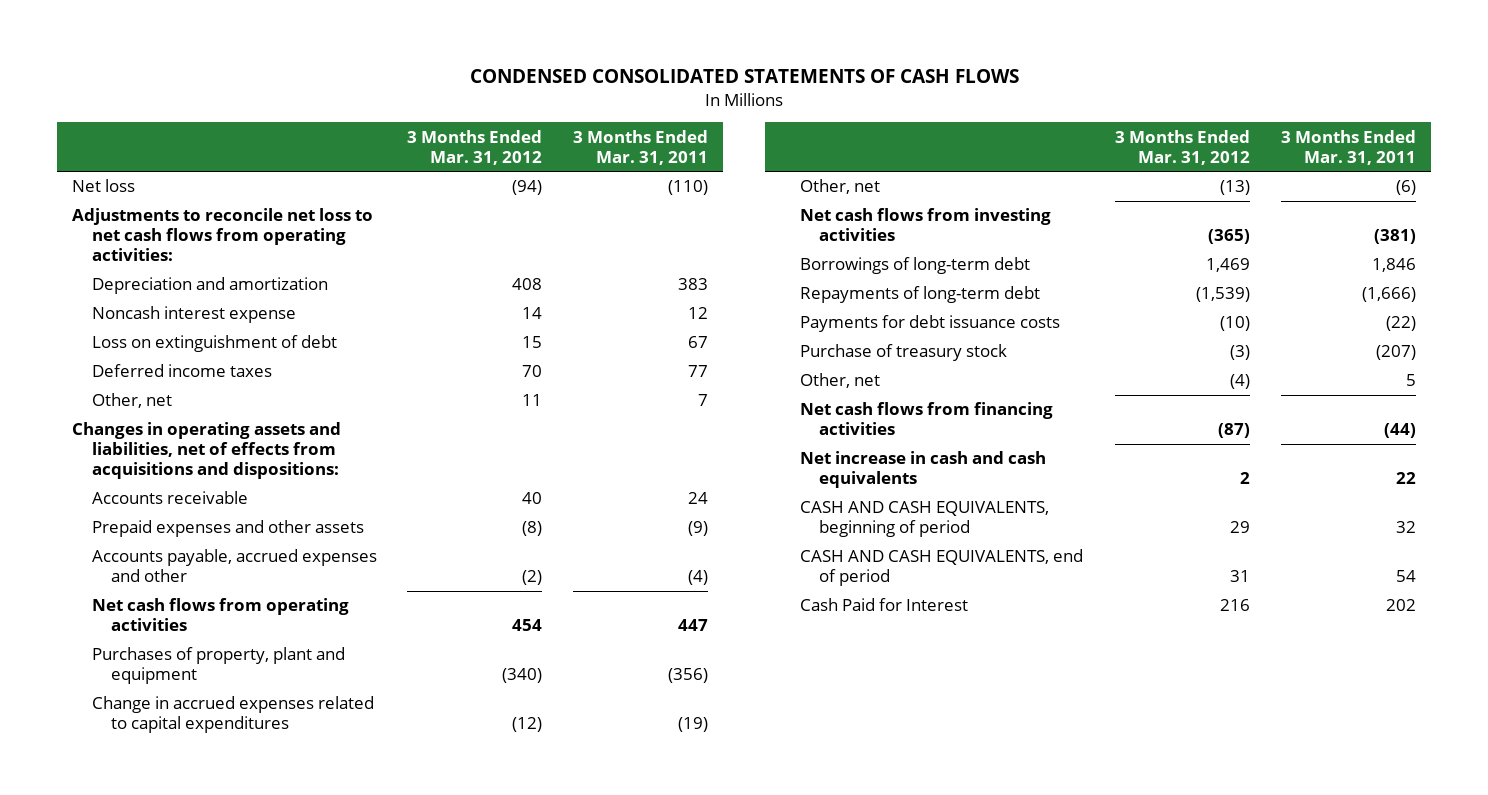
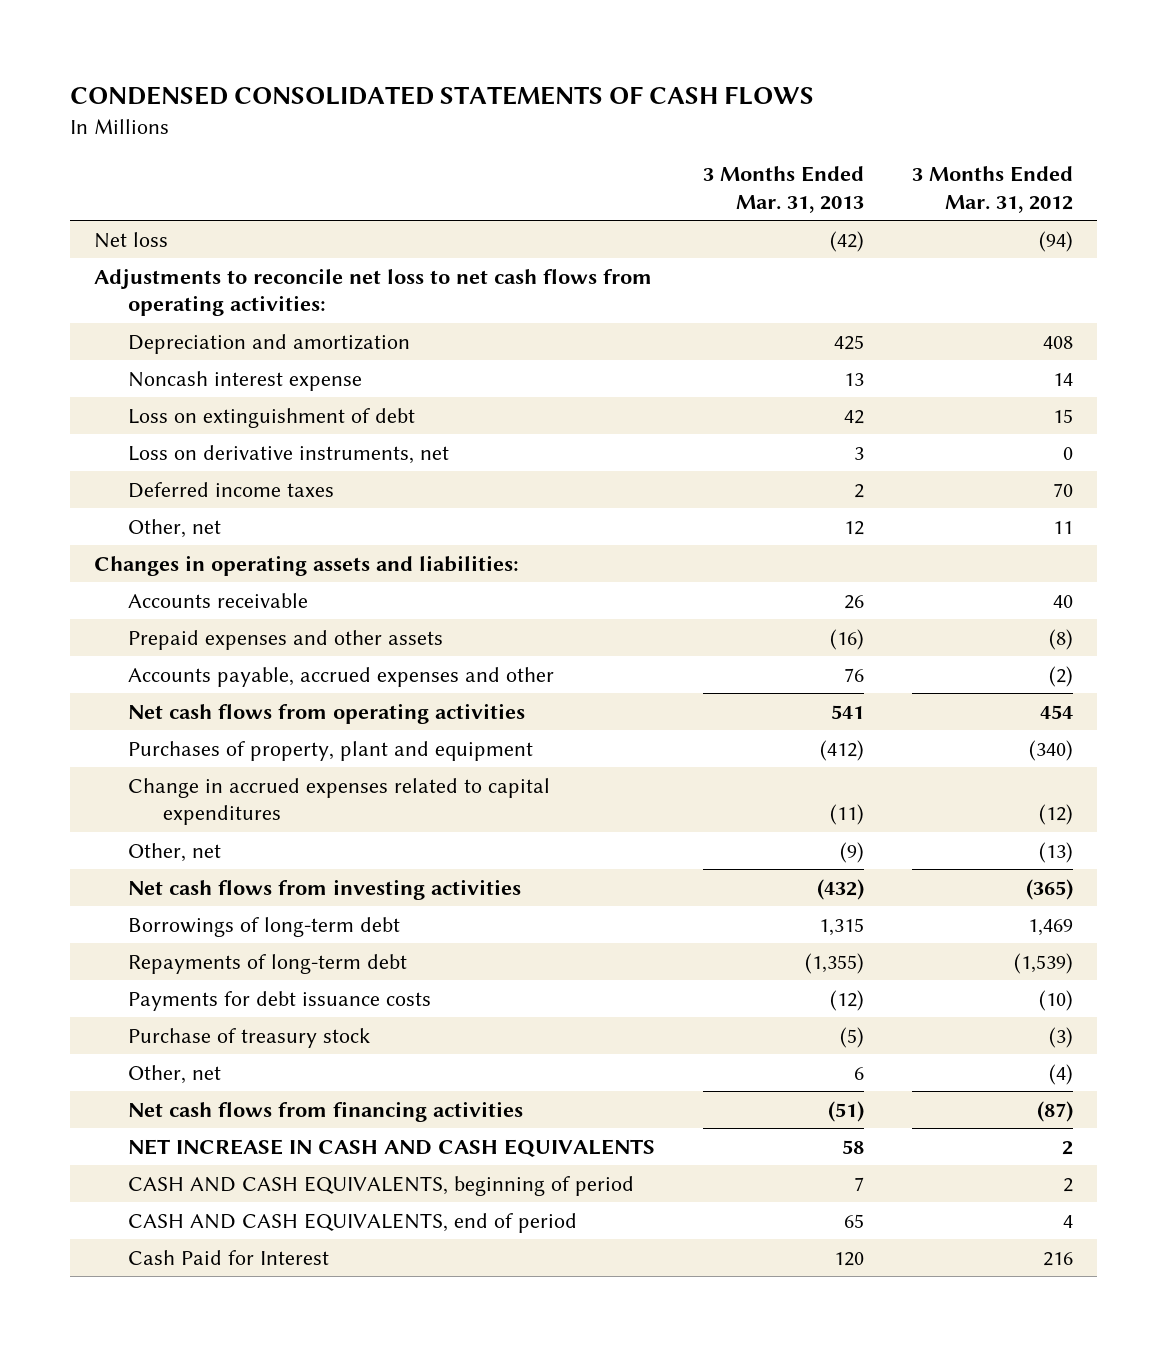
[572,129,708,165] 3 Months Ended Mar. 31, 2011 -> none
none -> [703,166,865,213] 3 Months Ended Mar. 31, 2013
none -> [128,444,450,464] Loss on derivative instruments, net
[72,422,342,480] Changes in operating assets and liabilities, net of effects from acquisitions and dispositions: -> [93,554,519,576] Changes in operating assets and liabilities:
[799,451,1046,489] Net increase in cash and cash equivalents -> [128,1138,656,1157] NET INCREASE IN CASH AND CASH EQUIVALENTS
[1230,521,1251,534] 29 -> [1062,1177,1073,1192] 2
[1230,570,1251,583] 31 -> [1062,1214,1073,1228] 4

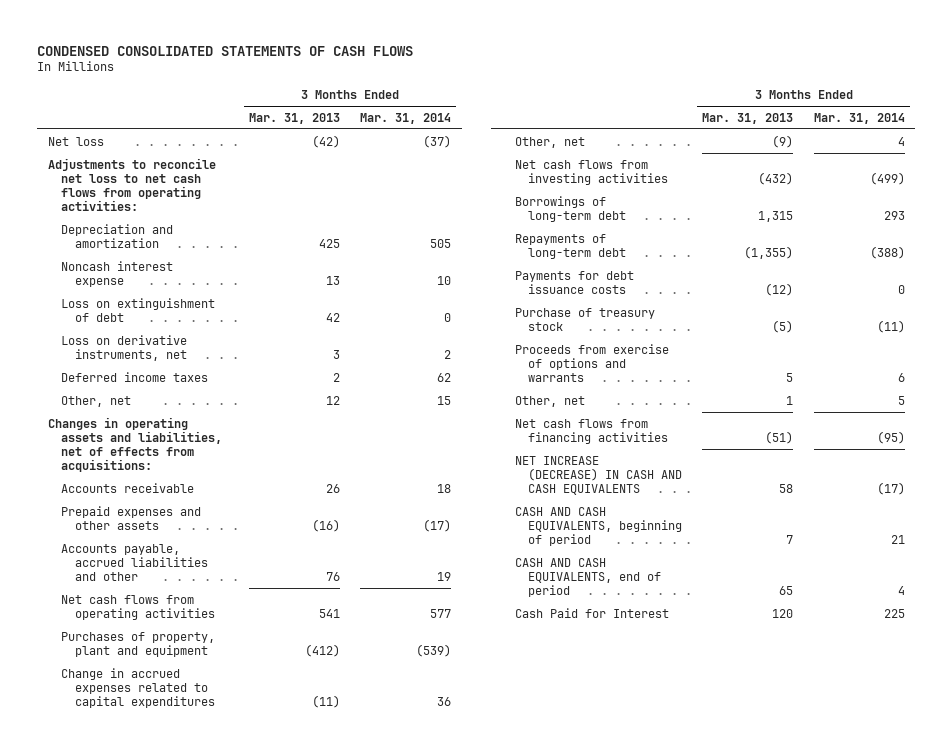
[911,166,1073,213] 3 Months Ended Mar. 31, 2012 -> none
none -> [360,112,452,124] Mar. 31, 2014
[93,554,519,576] Changes in operating assets and liabilities: -> [47,416,223,473] Changes in operating assets and liabilities, net of effects from acquisitions:
[128,666,555,687] Accounts payable, accrued expenses and other -> [61,543,208,581] Accounts payable, accrued liabilities and other
none -> [514,343,669,382] Proceeds from exercise of options and warrants
[854,1066,865,1080] 6 -> [786,395,794,405] 1
[128,1138,656,1157] NET INCREASE IN CASH AND CASH EQUIVALENTS -> [514,455,683,495] NET INCREASE (DECREASE) IN CASH AND CASH EQUIVALENTS

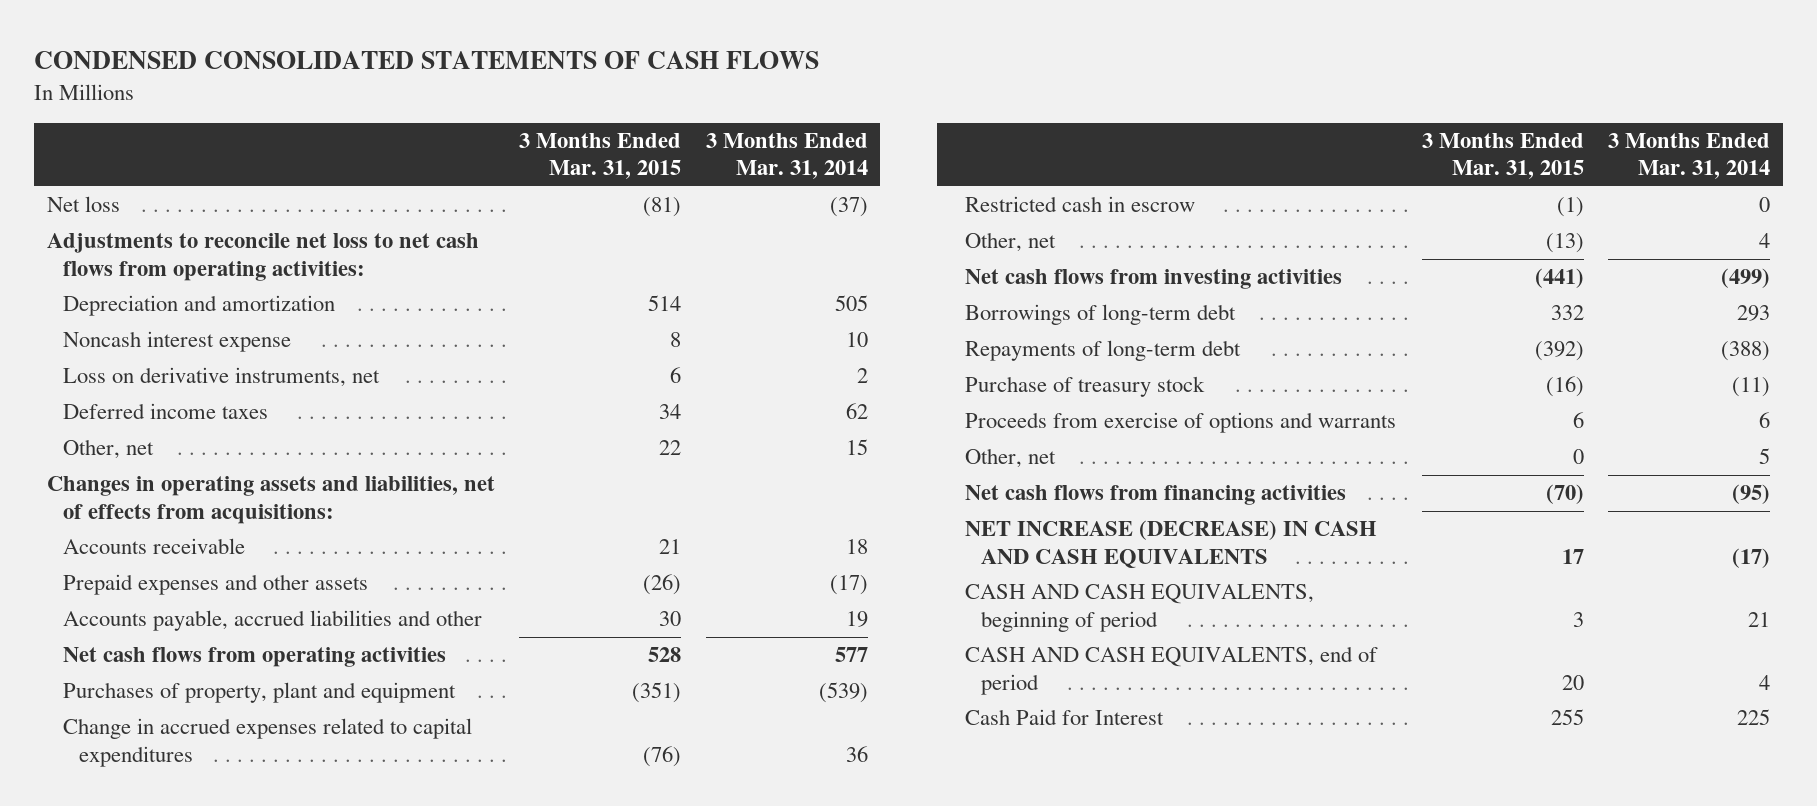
[248,112,340,124] Mar. 31, 2013 -> none
none -> [519,133,682,180] 3 Months Ended Mar. 31, 2015
[61,297,216,322] Loss on extinguishment of debt -> none
none -> [965,196,1196,213] Restricted cash in escrow
[514,270,634,294] Payments for debt issuance costs -> none

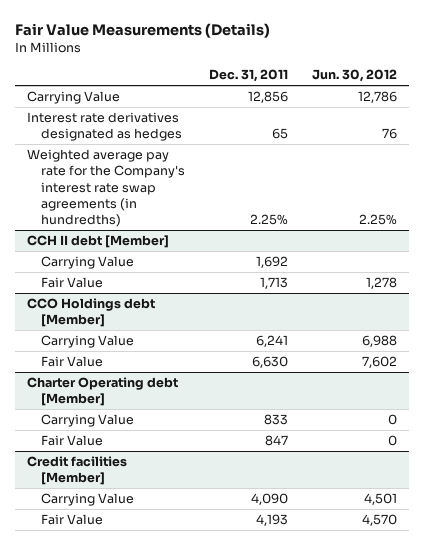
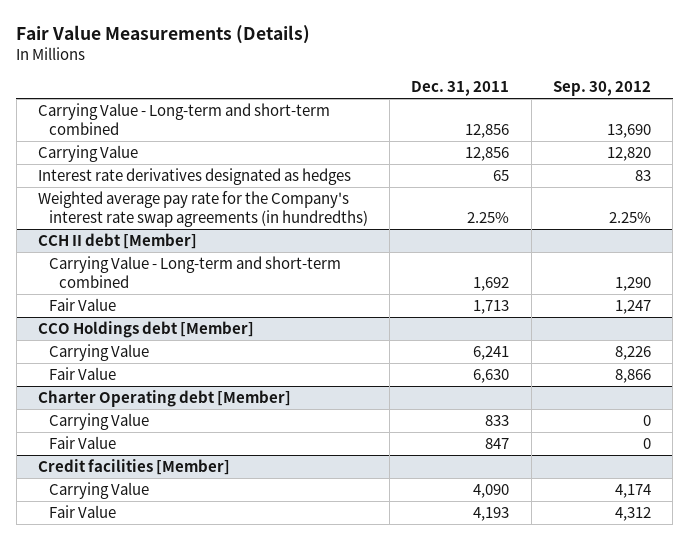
[311,69,397,83] Jun. 30, 2012 -> none
none -> [552,80,651,96] Sep. 30, 2012
none -> [38,103,331,135] Carrying Value - Long-term and short-term combined
[41,255,135,269] Carrying Value -> [48,256,341,288] Carrying Value - Long-term and short-term combined

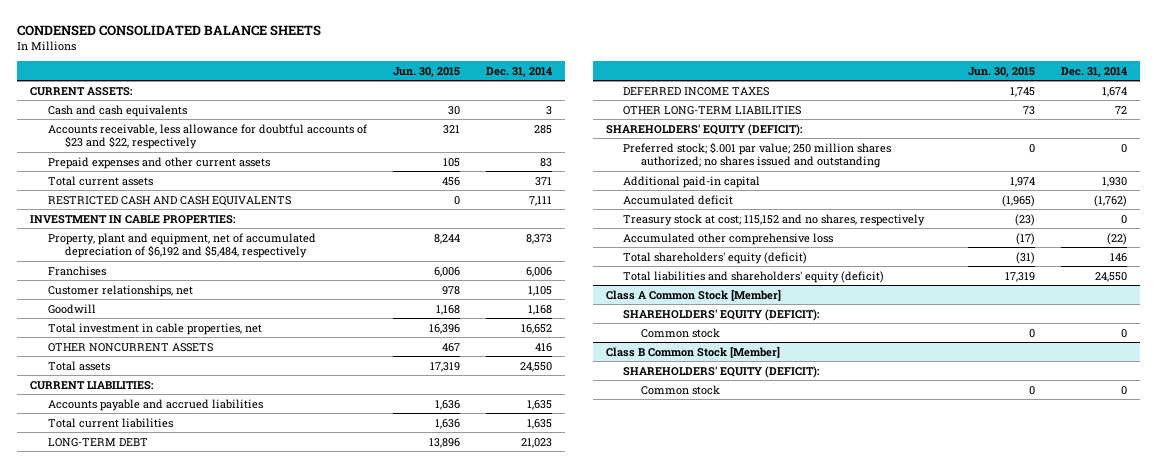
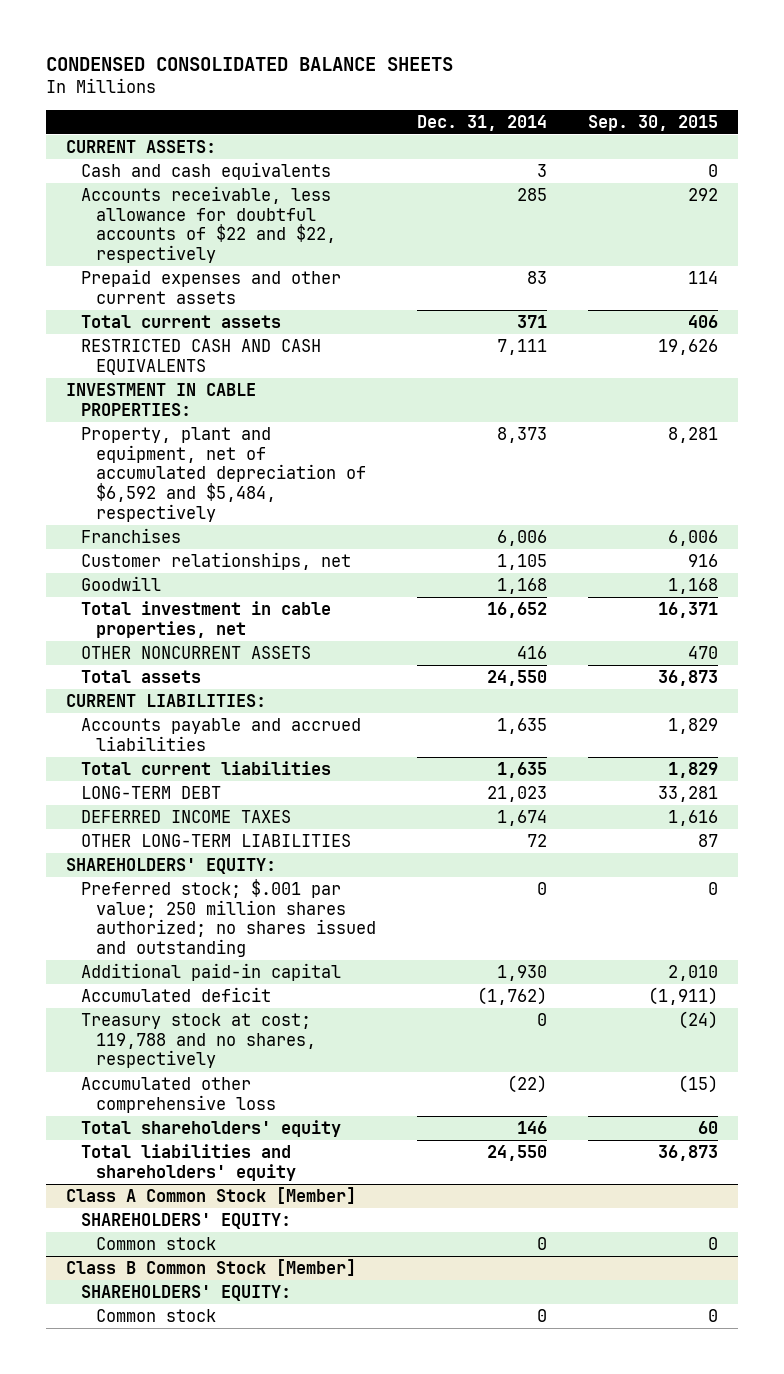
[392,66,460,77] Jun. 30, 2015 -> none
none -> [587,114,718,131] Sep. 30, 2015
[47,123,367,150] Accounts receivable, less allowance for doubtful accounts of $23 and $22, respectively -> [81,186,337,264] Accounts receivable, less allowance for doubtful accounts of $22 and $22, respectively
[47,232,316,259] Property, plant and equipment, net of accumulated depreciation of $6,192 and $5,484, respectively -> [81,427,367,522] Property, plant and equipment, net of accumulated depreciation of $6,592 and $5,484, respectively
[605,123,803,136] SHAREHOLDERS' EQUITY (DEFICIT): -> [66,858,277,875] SHAREHOLDERS' EQUITY:
[623,213,926,226] Treasury stock at cost; 115,152 and no shares, respectively -> [81,1013,317,1069] Treasury stock at cost; 119,788 and no shares, respectively
[623,251,808,264] Total shareholders' equity (deficit) -> [81,1120,342,1138] Total shareholders' equity
[623,270,885,283] Total liabilities and shareholders' equity (deficit) -> [81,1144,297,1181] Total liabilities and shareholders' equity
[623,308,821,321] SHAREHOLDERS' EQUITY (DEFICIT): -> [81,1213,292,1230] SHAREHOLDERS' EQUITY:
[623,365,821,378] SHAREHOLDERS' EQUITY (DEFICIT): -> [81,1285,292,1302] SHAREHOLDERS' EQUITY:

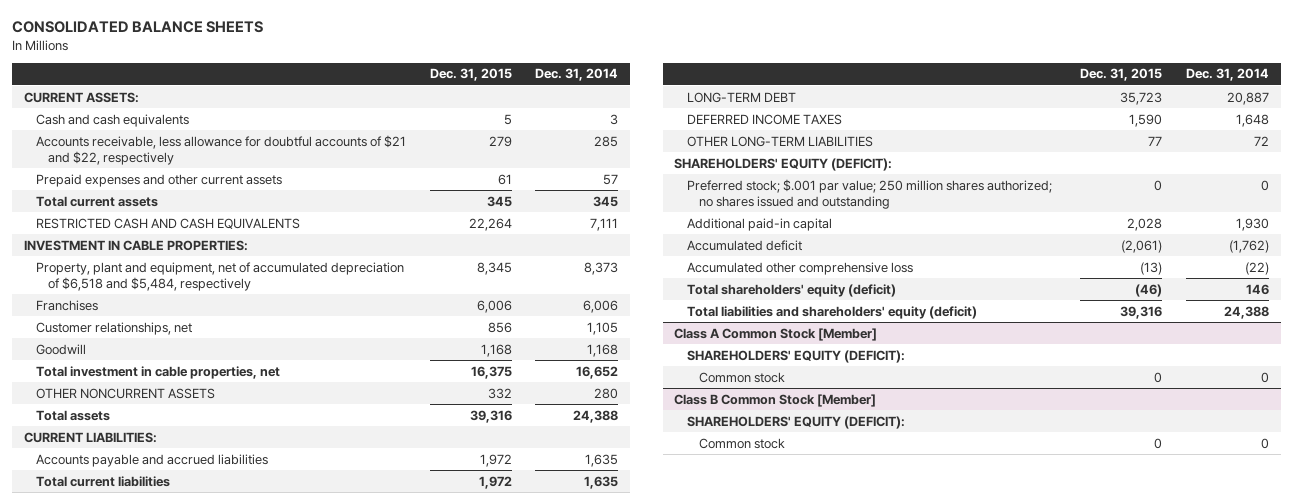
[46,57,454,72] CONDENSED CONSOLIDATED BALANCE SHEETS -> [12,21,264,34] CONSOLIDATED BALANCE SHEETS
[587,114,718,131] Sep. 30, 2015 -> none
none -> [429,68,512,82] Dec. 31, 2015
[81,186,337,264] Accounts receivable, less allowance for doubtful accounts of $22 and $22, respectively -> [36,134,407,165] Accounts receivable, less allowance for doubtful accounts of $21 and $22, respectively
[526,271,547,285] 83 -> [603,173,619,185] 57
[516,315,547,329] 371 -> [593,195,619,207] 345
[81,427,367,522] Property, plant and equipment, net of accumulated depreciation of $6,592 and $5,484, respectively -> [36,261,405,291] Property, plant and equipment, net of accumulated depreciation of $6,518 and $5,484, respectively
[516,646,547,660] 416 -> [594,387,619,399] 280
[486,670,547,687] 24,550 -> [573,409,619,423] 24,388
[486,786,547,803] 21,023 -> [1226,91,1269,105] 20,887
[496,810,547,827] 1,674 -> [1235,113,1269,127] 1,648
[66,858,277,875] SHAREHOLDERS' EQUITY: -> [674,157,893,171] SHAREHOLDERS' EQUITY (DEFICIT):
[81,1013,317,1069] Treasury stock at cost; 119,788 and no shares, respectively -> none
[81,1120,342,1138] Total shareholders' equity -> [686,283,896,297] Total shareholders' equity (deficit)
[81,1144,297,1181] Total liabilities and shareholders' equity -> [686,305,977,319] Total liabilities and shareholders' equity (deficit)
[486,1145,547,1162] 24,550 -> [1223,305,1269,319] 24,388
[81,1213,292,1230] SHAREHOLDERS' EQUITY: -> [686,349,905,363] SHAREHOLDERS' EQUITY (DEFICIT):
[81,1285,292,1302] SHAREHOLDERS' EQUITY: -> [686,415,905,429] SHAREHOLDERS' EQUITY (DEFICIT):

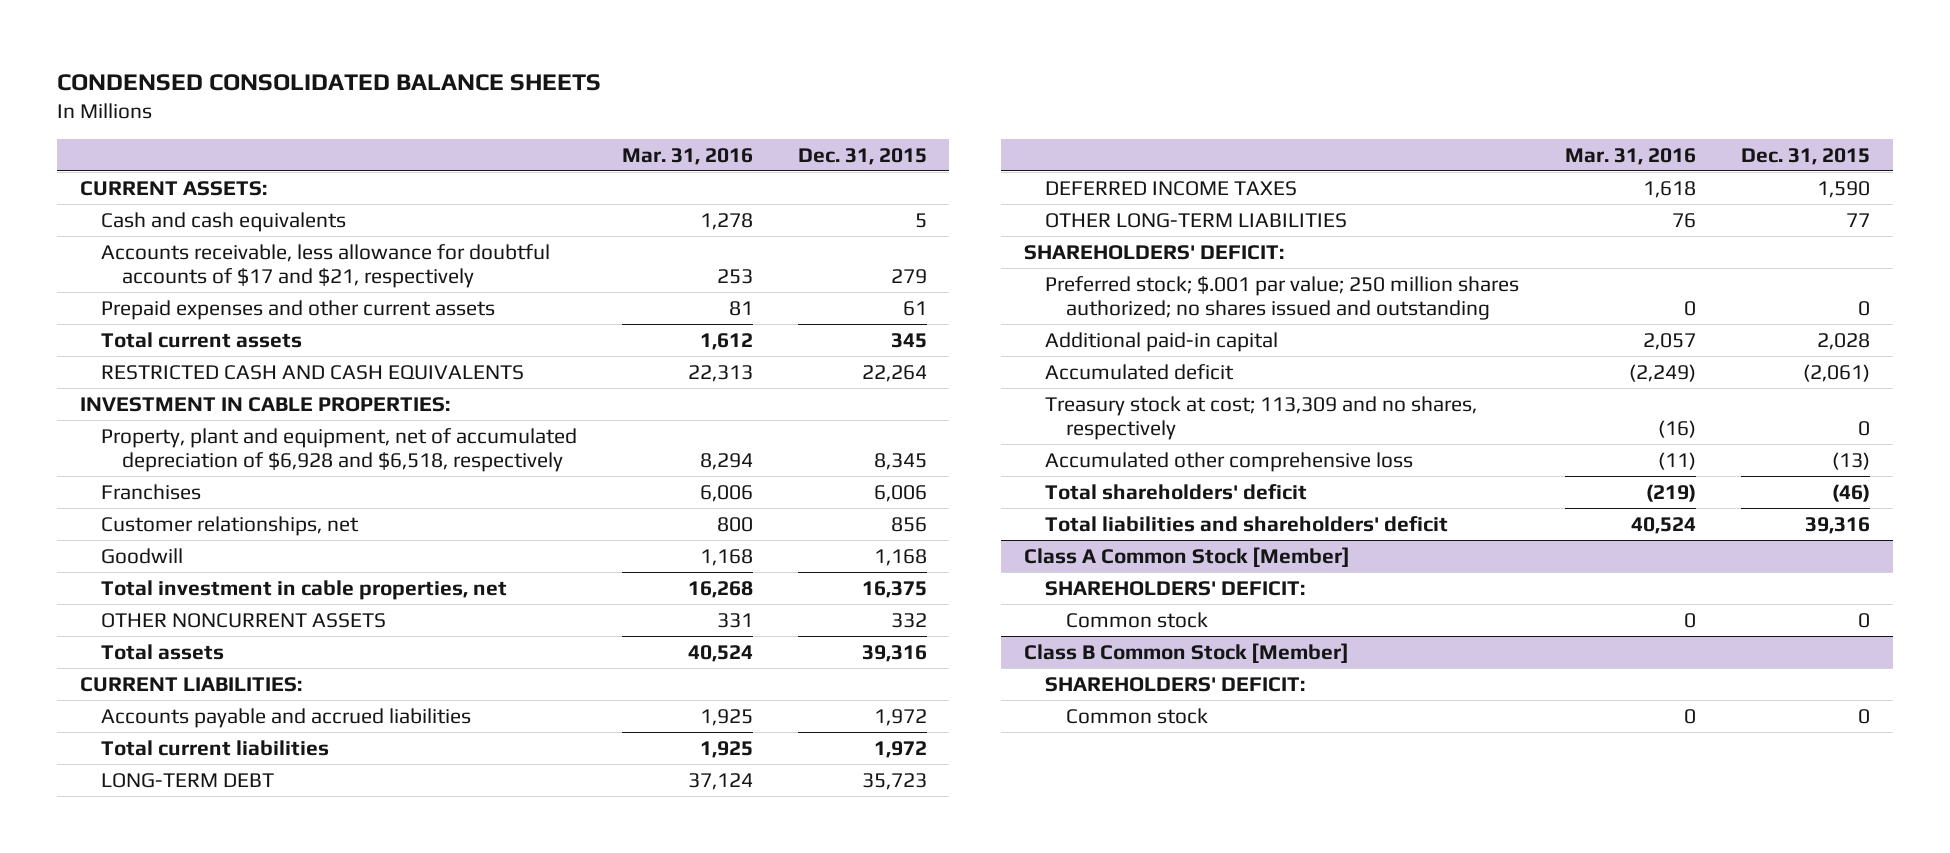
[12,21,264,34] CONSOLIDATED BALANCE SHEETS -> [57,73,602,91] CONDENSED CONSOLIDATED BALANCE SHEETS
[535,68,619,82] Dec. 31, 2014 -> none
none -> [621,147,753,165] Mar. 31, 2016
[36,134,407,165] Accounts receivable, less allowance for doubtful accounts of $21 and $22, respectively -> [100,243,550,289] Accounts receivable, less allowance for doubtful accounts of $17 and $21, respectively
[36,261,405,291] Property, plant and equipment, net of accumulated depreciation of $6,518 and $5,484, respectively -> [100,427,577,473] Property, plant and equipment, net of accumulated depreciation of $6,928 and $6,518, respectively
[674,157,893,171] SHAREHOLDERS' EQUITY (DEFICIT): -> [1023,244,1284,260] SHAREHOLDERS' DEFICIT:
none -> [1044,395,1477,441] Treasury stock at cost; 113,309 and no shares, respectively
[686,283,896,297] Total shareholders' equity (deficit) -> [1044,483,1307,500] Total shareholders' deficit
[686,305,977,319] Total liabilities and shareholders' equity (deficit) -> [1044,515,1448,532] Total liabilities and shareholders' deficit
[686,349,905,363] SHAREHOLDERS' EQUITY (DEFICIT): -> [1044,580,1305,596] SHAREHOLDERS' DEFICIT:
[686,415,905,429] SHAREHOLDERS' EQUITY (DEFICIT): -> [1044,676,1305,692] SHAREHOLDERS' DEFICIT:

